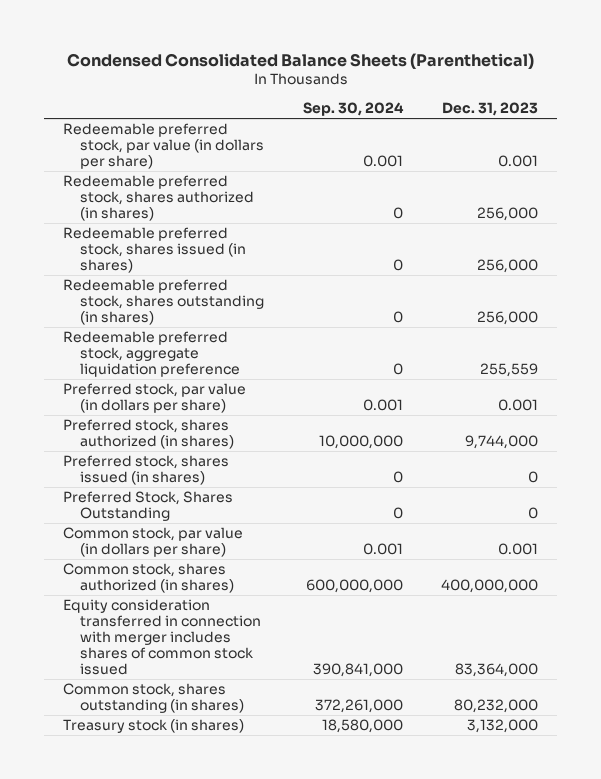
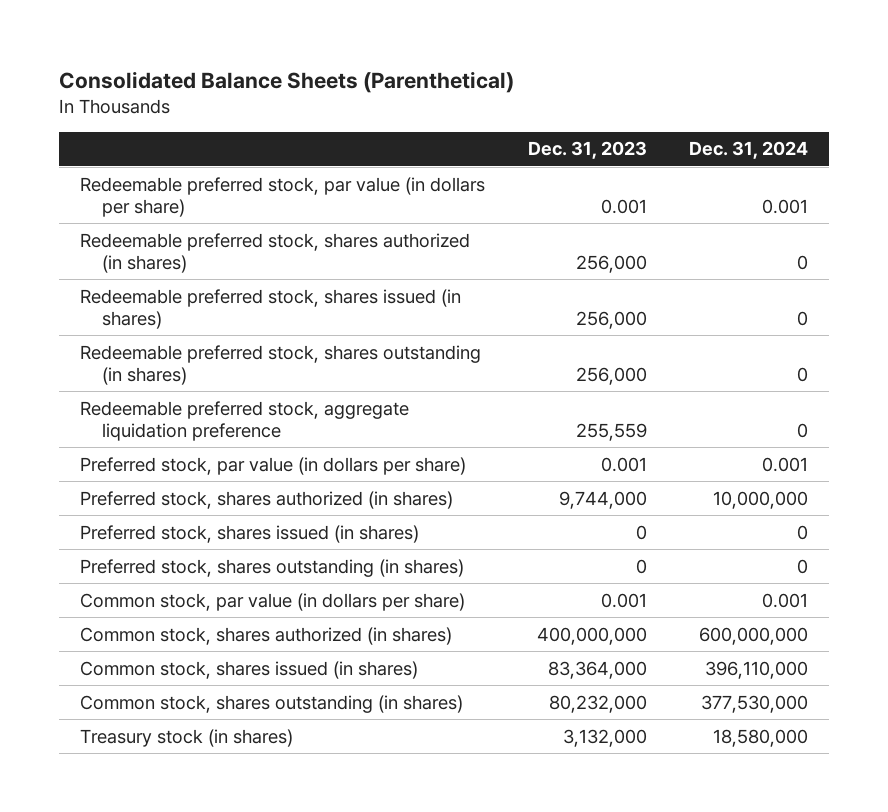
[66,52,534,69] Condensed Consolidated Balance Sheets (Parenthetical) -> [59,71,515,94] Consolidated Balance Sheets (Parenthetical)
[302,102,404,117] Sep. 30, 2024 -> none
none -> [688,141,808,160] Dec. 31, 2024
[63,490,234,522] Preferred Stock, Shares Outstanding -> [80,558,465,577] Preferred stock, shares outstanding (in shares)
[63,598,262,676] Equity consideration transferred in connection with merger includes shares of common stock issued -> [80,660,419,679] Common stock, shares issued (in shares)

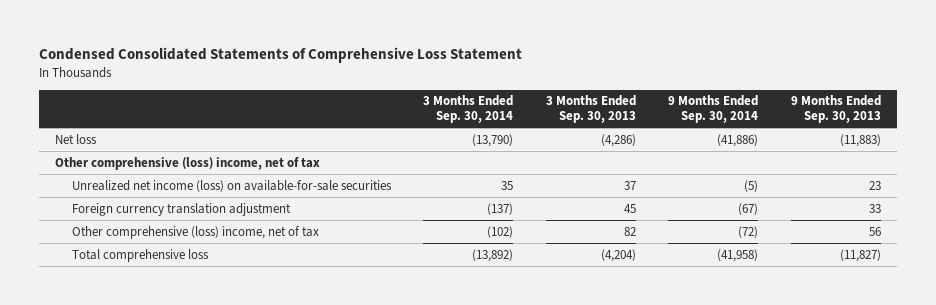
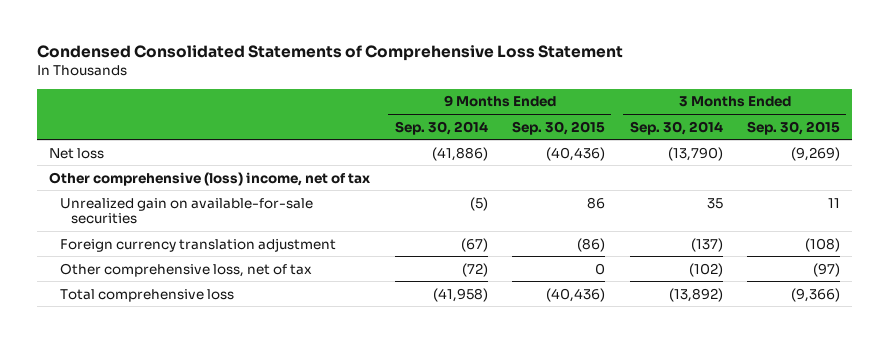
[545,95,636,124] 3 Months Ended Sep. 30, 2013 -> none
[790,95,881,124] 9 Months Ended Sep. 30, 2013 -> none
none -> [512,120,606,135] Sep. 30, 2015
none -> [747,120,841,135] Sep. 30, 2015
[71,179,392,192] Unrealized net income (loss) on available-for-sale securities -> [59,197,313,225] Unrealized gain on available-for-sale securities
[71,225,319,239] Other comprehensive (loss) income, net of tax -> [59,262,312,277] Other comprehensive loss, net of tax

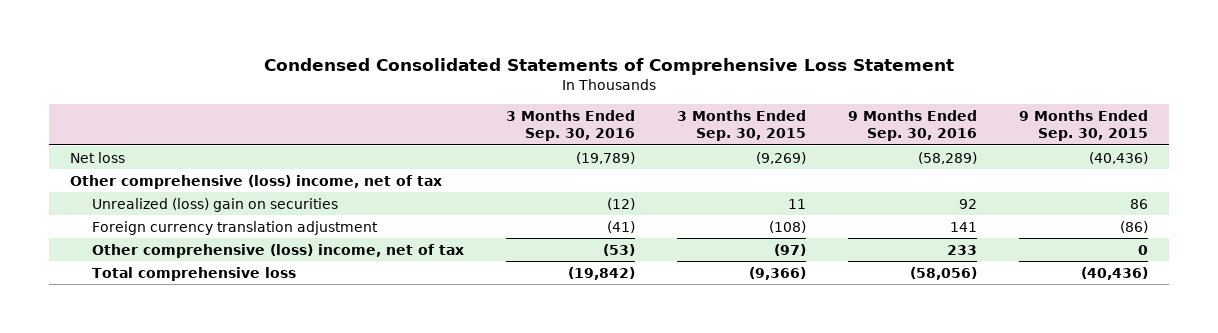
[394,120,488,135] Sep. 30, 2014 -> none
[629,120,723,135] Sep. 30, 2014 -> none
none -> [506,109,636,142] 3 Months Ended Sep. 30, 2016
none -> [848,109,978,142] 9 Months Ended Sep. 30, 2016
[59,197,313,225] Unrealized gain on available-for-sale securities -> [92,197,339,212] Unrealized (loss) gain on securities
[59,262,312,277] Other comprehensive loss, net of tax -> [92,243,465,258] Other comprehensive (loss) income, net of tax

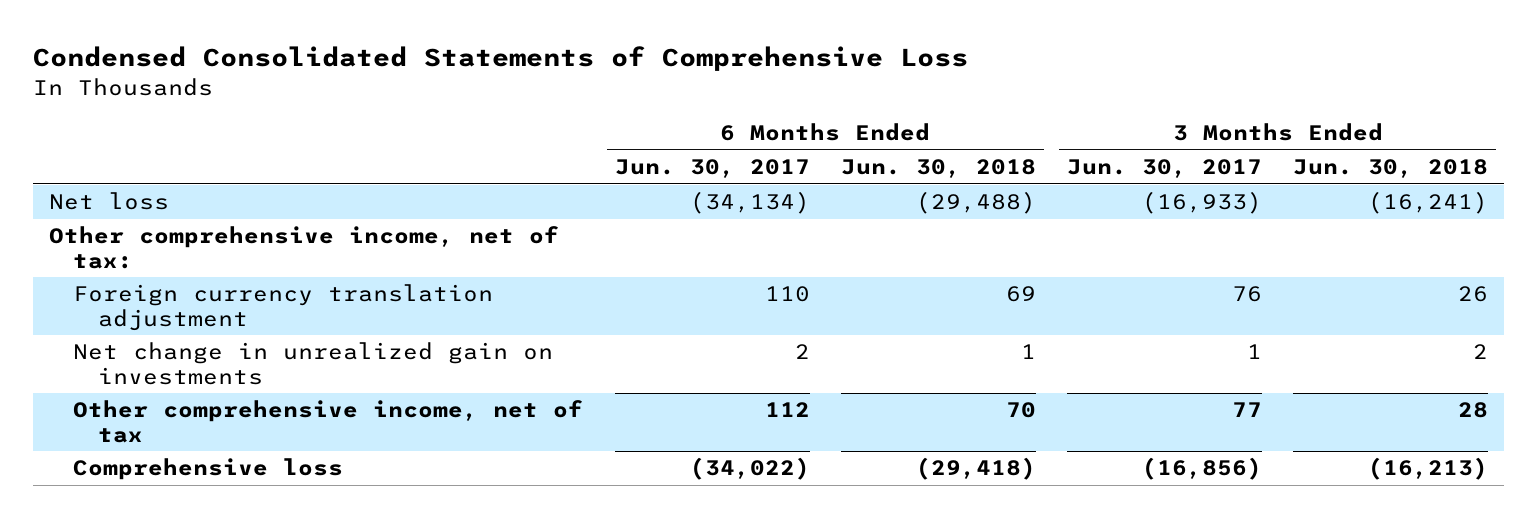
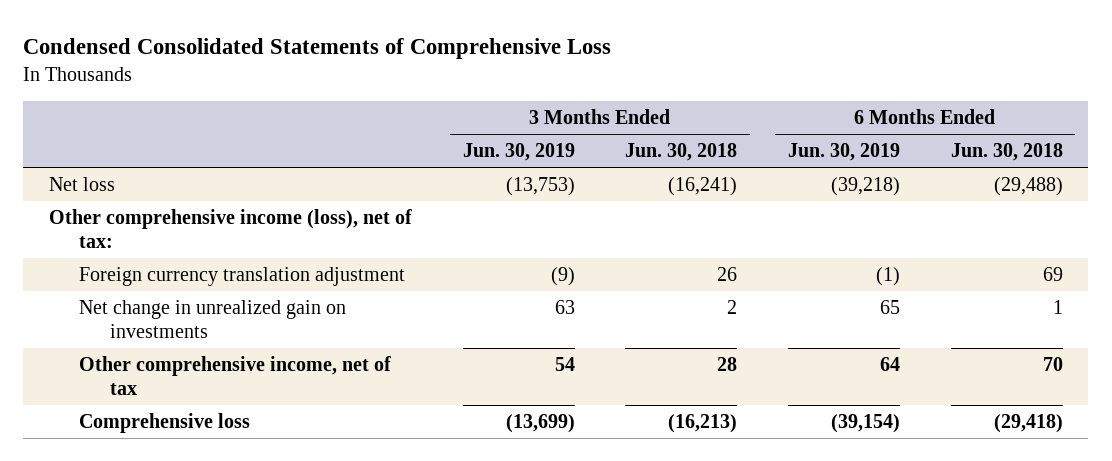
[614,159,810,179] Jun. 30, 2017 -> none
[1067,159,1263,179] Jun. 30, 2017 -> none
none -> [462,143,575,162] Jun. 30, 2019
none -> [787,143,900,162] Jun. 30, 2019
[49,226,560,269] Other comprehensive income, net of tax: -> [48,209,412,248] Other comprehensive income (loss), net of tax:

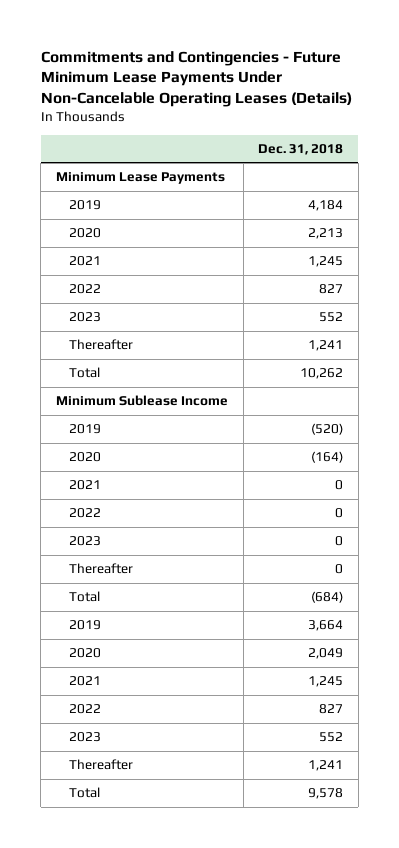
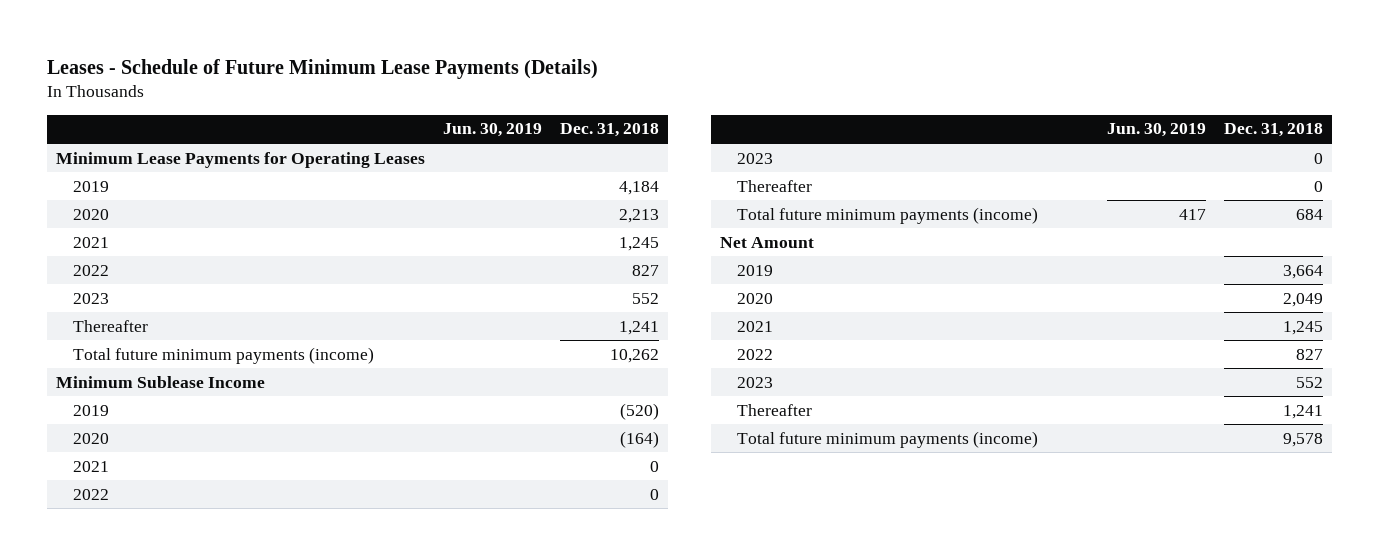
[40,50,352,108] Commitments and Contingencies - Future Minimum Lease Payments Under Non-Cancelable Operating Leases (Details) -> [47,59,599,80] Leases - Schedule of Future Minimum Lease Payments (Details)
none -> [442,123,542,138] Jun. 30, 2019
[55,172,225,185] Minimum Lease Payments -> [56,151,426,168] Minimum Lease Payments for Operating Leases
[69,367,101,379] Total -> [72,346,374,364] Total future minimum payments (income)
[69,591,101,603] Total -> [736,206,1038,224] Total future minimum payments (income)
[311,591,344,604] (684) -> [1295,208,1323,220] 684
none -> [719,236,814,248] Net Amount
[69,787,101,799] Total -> [736,430,1038,448] Total future minimum payments (income)

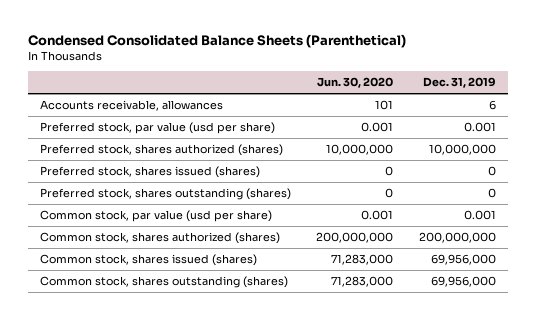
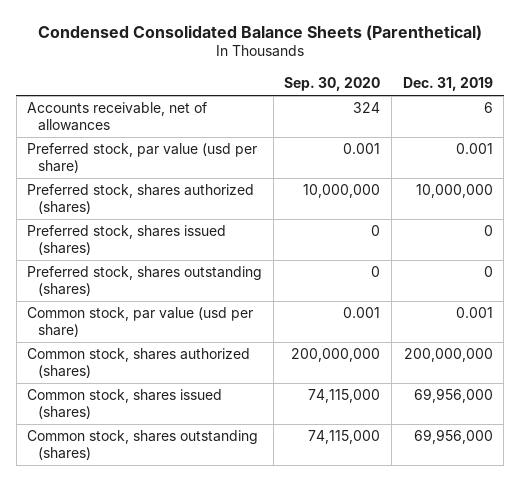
[317,77,394,89] Jun. 30, 2020 -> none
none -> [284,76,381,91] Sep. 30, 2020
[40,100,224,112] Accounts receivable, allowances -> [27,102,208,131] Accounts receivable, net of allowances

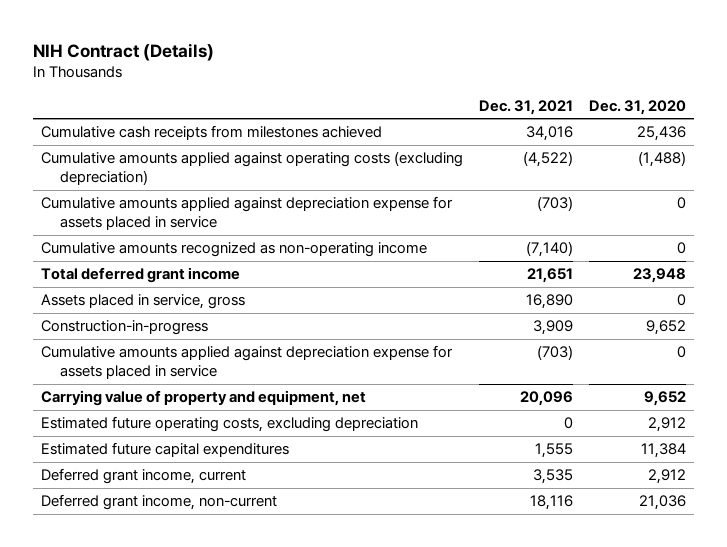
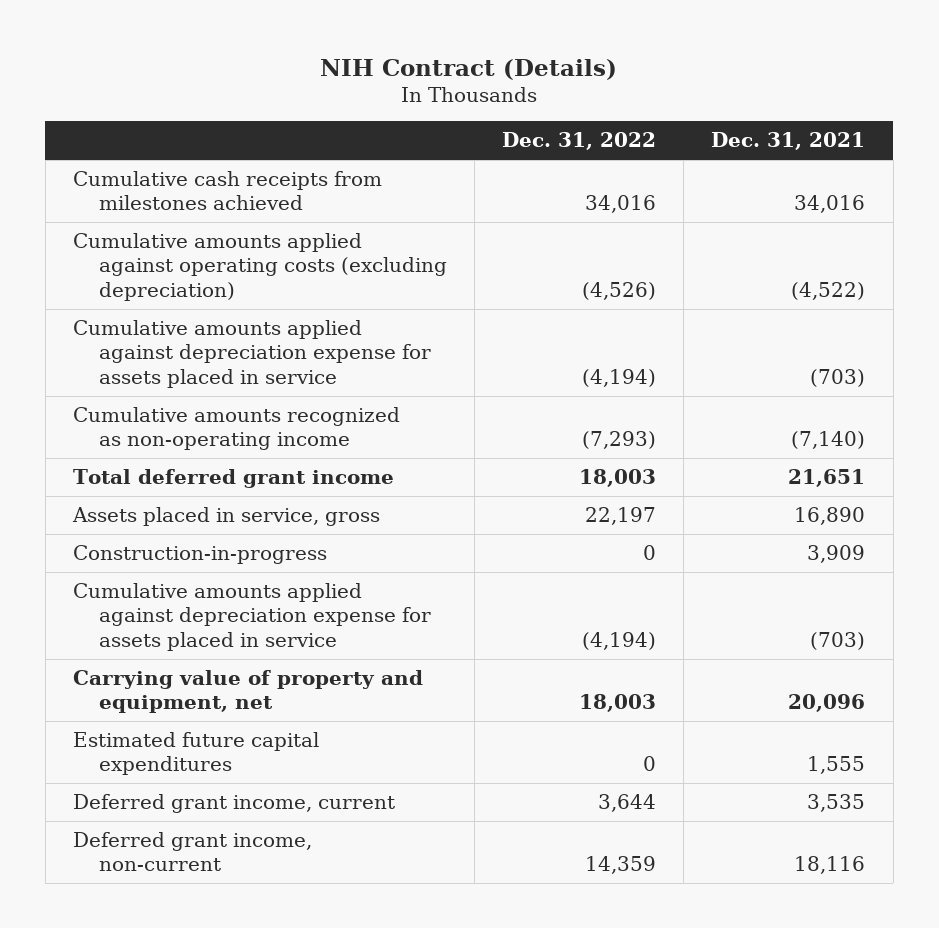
[588,99,686,115] Dec. 31, 2020 -> none
none -> [502,132,657,151] Dec. 31, 2022
[41,416,419,433] Estimated future operating costs, excluding depreciation -> none

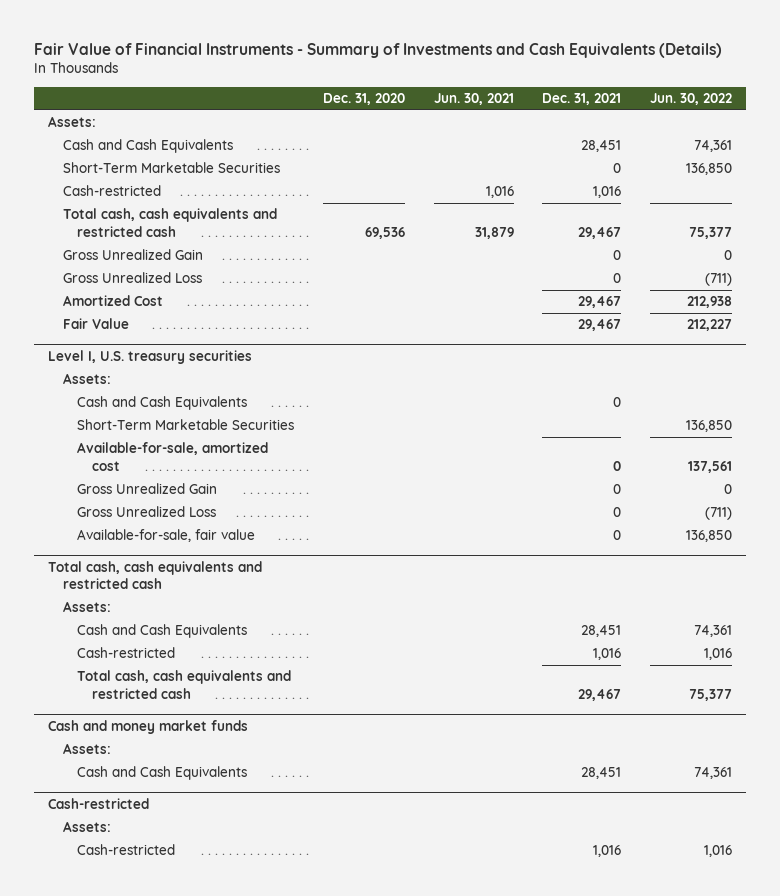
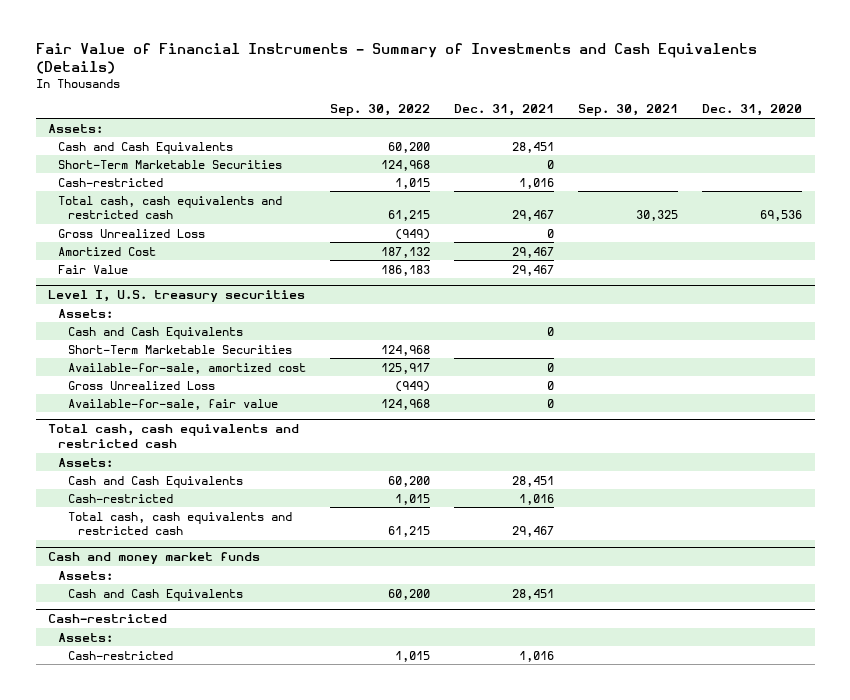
[433,93,514,106] Jun. 30, 2021 -> none
[649,93,732,106] Jun. 30, 2022 -> none
none -> [329,104,430,117] Sep. 30, 2022
none -> [578,104,679,117] Sep. 30, 2021
[62,249,203,261] Gross Unrealized Gain -> none
[77,483,218,495] Gross Unrealized Gain -> none

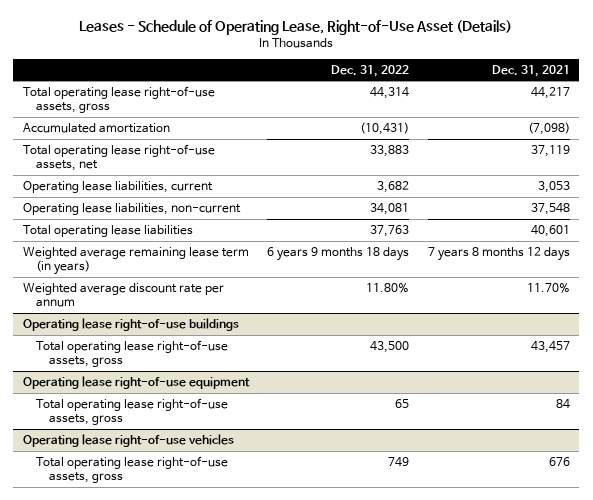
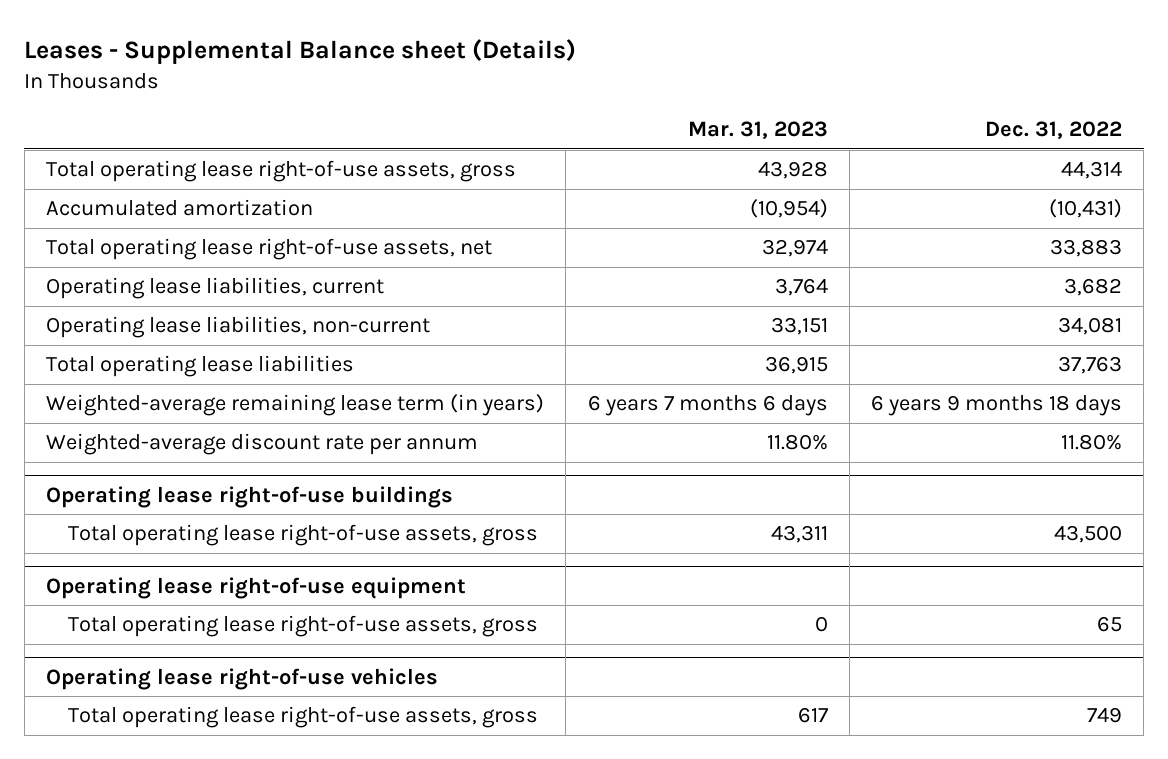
[79,20,513,36] Leases - Schedule of Operating Lease, Right-of-Use Asset (Details) -> [24,39,577,65] Leases - Supplemental Balance sheet (Details)
[492,64,571,77] Dec. 31, 2021 -> none
none -> [687,121,828,140] Mar. 31, 2023
[22,247,249,275] Weighted average remaining lease term (in years) -> [46,394,545,417] Weighted-average remaining lease term (in years)
[22,283,224,307] Weighted average discount rate per annum -> [46,433,479,456] Weighted-average discount rate per annum

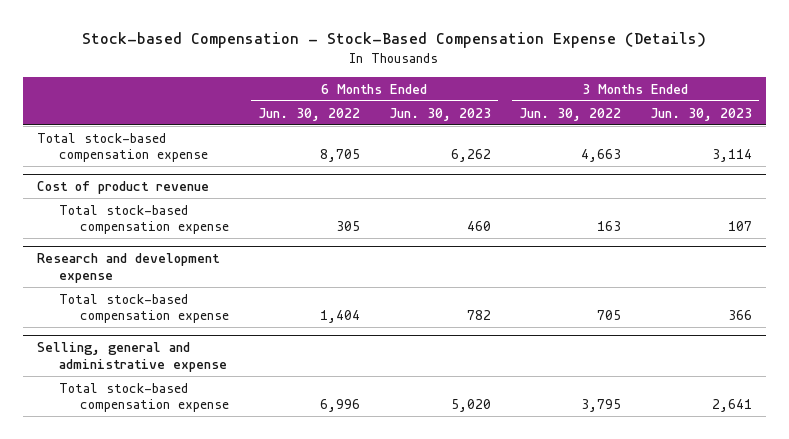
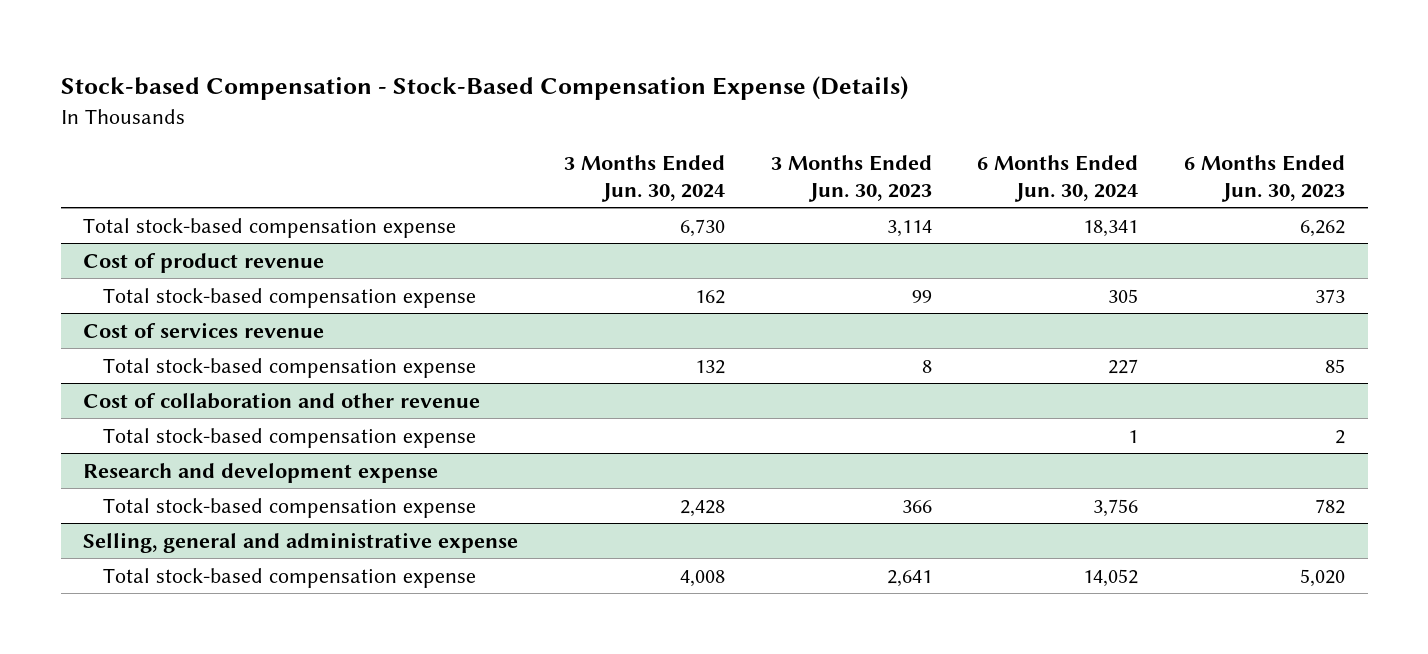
[257,107,360,121] Jun. 30, 2022 -> none
[519,107,622,121] Jun. 30, 2022 -> none
none -> [564,155,726,202] 3 Months Ended Jun. 30, 2024
none -> [977,155,1139,202] 6 Months Ended Jun. 30, 2024
[466,221,491,232] 460 -> [1314,288,1345,303] 373
[727,221,752,232] 107 -> [911,289,932,303] 99
none -> [83,321,325,338] Cost of services revenue
none -> [102,357,476,378] Total stock-based compensation expense
none -> [83,391,481,409] Cost of collaboration and other revenue
none -> [102,427,476,448] Total stock-based compensation expense

